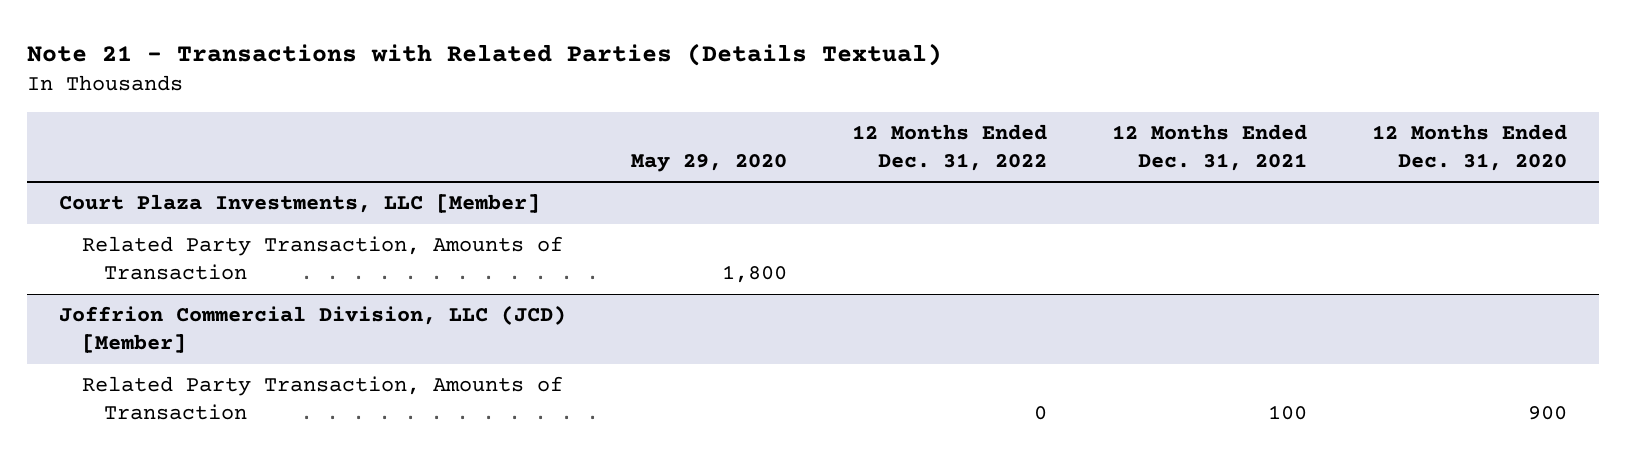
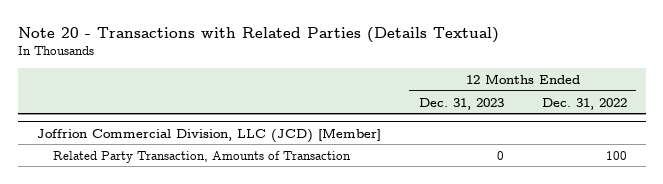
[26,42,942,66] Note 21 - Transactions with Related Parties (Details Textual) -> [17,26,499,43] Note 20 - Transactions with Related Parties (Details Textual)
[631,153,788,172] May 29, 2020 -> none
[1111,123,1307,171] 12 Months Ended Dec. 31, 2021 -> none
[1371,123,1567,171] 12 Months Ended Dec. 31, 2020 -> none
none -> [418,97,504,110] Dec. 31, 2023
[59,194,541,214] Court Plaza Investments, LLC [Member] -> none
[81,236,563,280] Related Party Transaction, Amounts of Transaction -> none
[1034,405,1048,420] 0 -> [605,150,627,160] 100

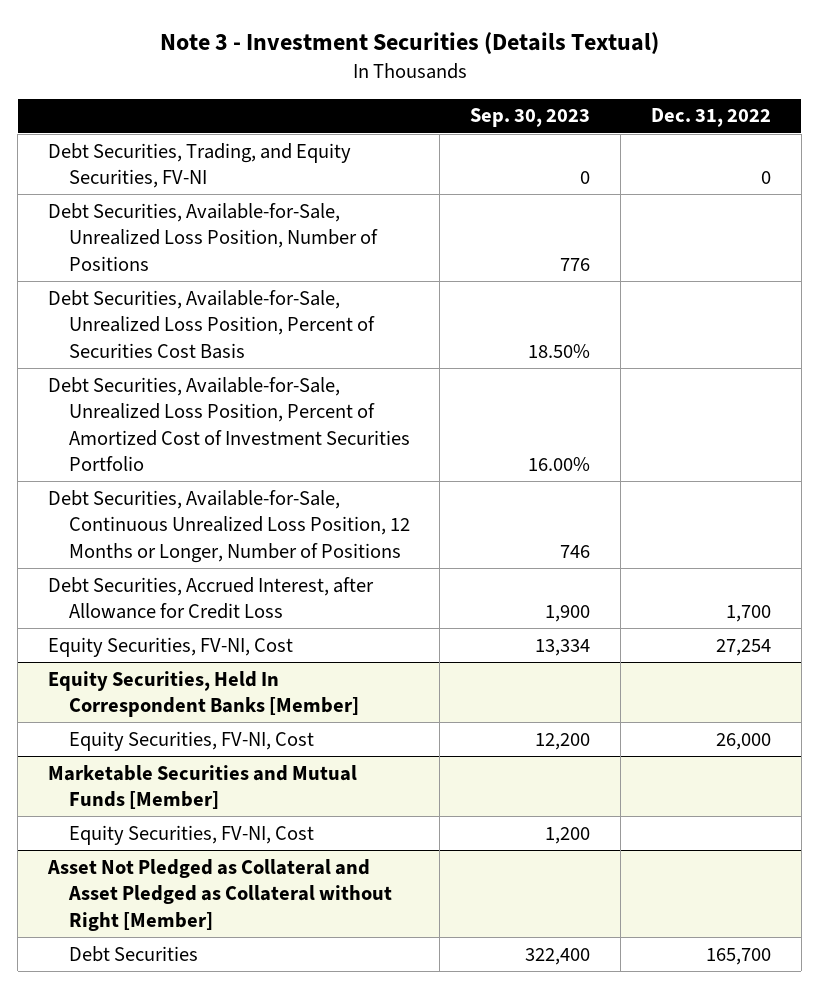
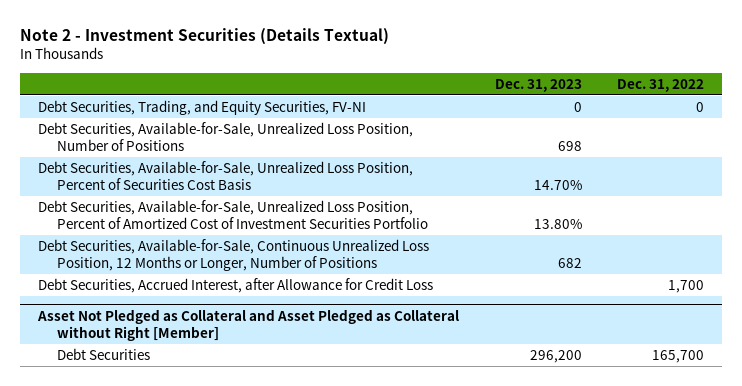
[159,31,659,54] Note 3 - Investment Securities (Details Textual) -> [20,27,390,45] Note 2 - Investment Securities (Details Textual)
[470,108,591,128] Sep. 30, 2023 -> none
none -> [494,78,582,92] Dec. 31, 2023
[48,636,294,657] Equity Securities, FV-NI, Cost -> none
[48,670,359,718] Equity Securities, Held In Correspondent Banks [Member] -> none
[68,730,314,751] Equity Securities, FV-NI, Cost -> none
[48,764,358,810] Marketable Securities and Mutual Funds [Member] -> none
[68,824,314,845] Equity Securities, FV-NI, Cost -> none

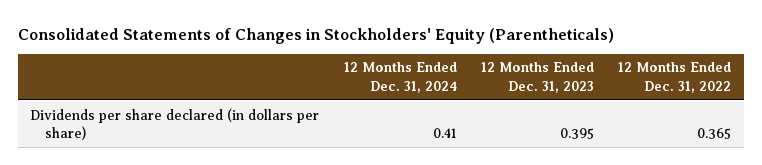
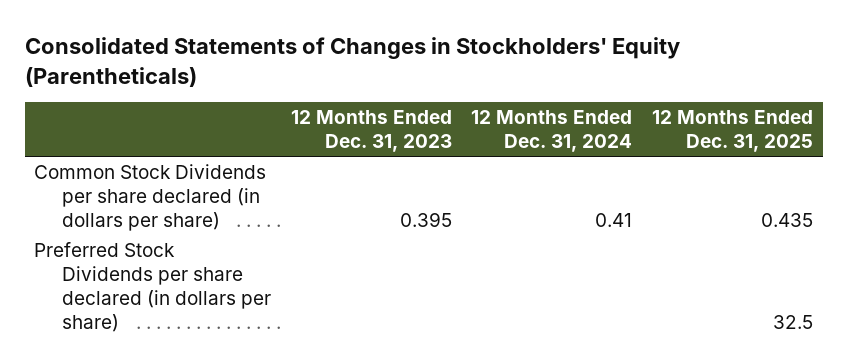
[618,62,732,93] 12 Months Ended Dec. 31, 2022 -> none
none -> [651,110,813,153] 12 Months Ended Dec. 31, 2025
[30,107,320,140] Dividends per share declared (in dollars per share) -> [34,163,267,232] Common Stock Dividends per share declared (in dollars per share)
none -> [34,241,272,333] Preferred Stock Dividends per share declared (in dollars per share)

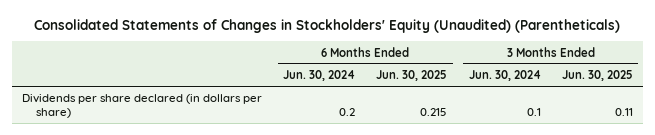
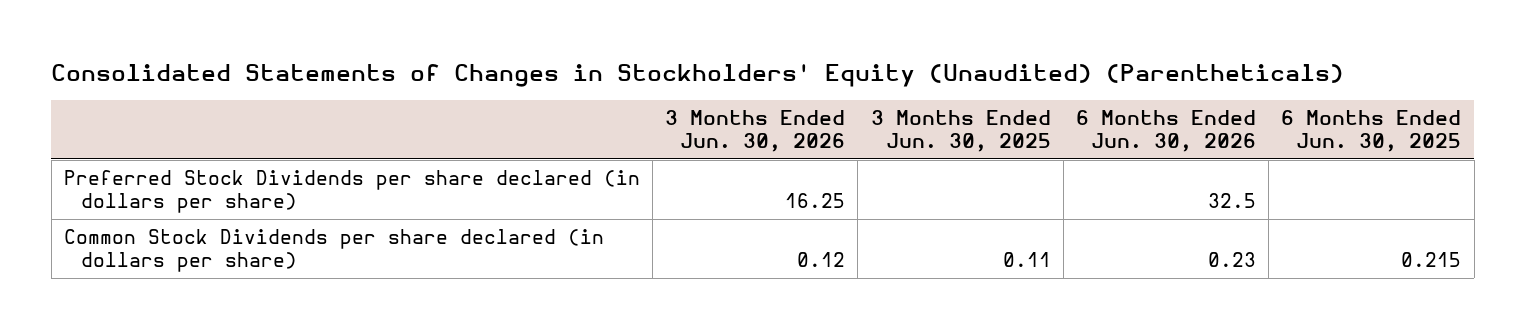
[283,70,356,82] Jun. 30, 2024 -> none
[468,70,541,82] Jun. 30, 2024 -> none
none -> [665,110,846,152] 3 Months Ended Jun. 30, 2026
none -> [1076,110,1257,152] 6 Months Ended Jun. 30, 2026
none -> [63,170,640,213] Preferred Stock Dividends per share declared (in dollars per share)
[22,94,263,119] Dividends per share declared (in dollars per share) -> [63,229,604,272] Common Stock Dividends per share declared (in dollars per share)

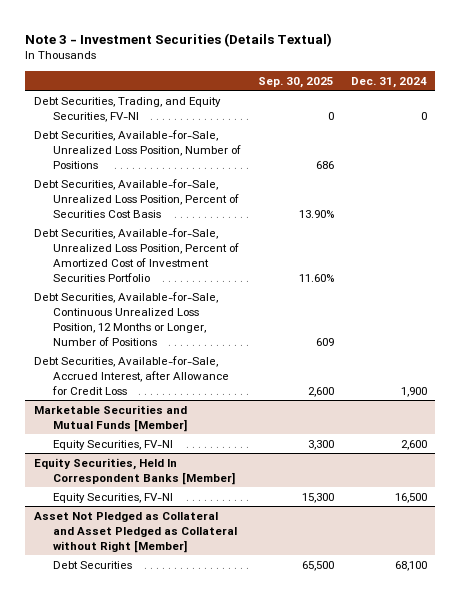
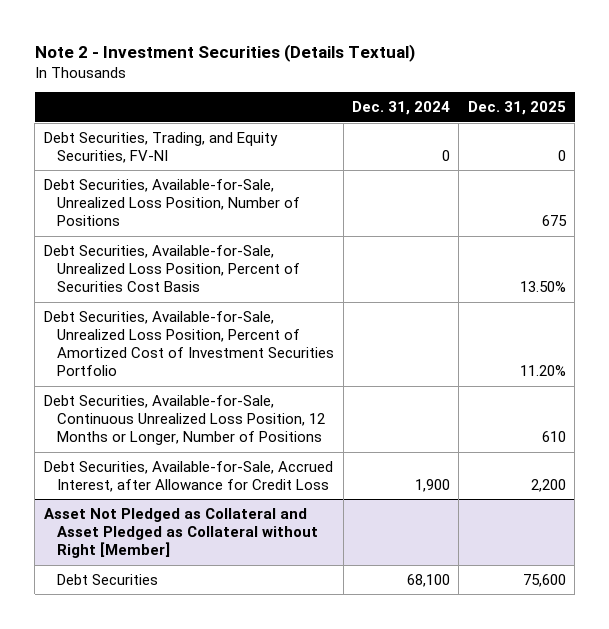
[25,32,333,47] Note 3 - Investment Securities (Details Textual) -> [34,43,415,62] Note 2 - Investment Securities (Details Textual)
[257,76,334,88] Sep. 30, 2025 -> none
none -> [467,101,566,116] Dec. 31, 2025
[33,404,187,432] Marketable Securities and Mutual Funds [Member] -> none
[52,439,173,450] Equity Securities, FV-NI -> none
[33,457,235,485] Equity Securities, Held In Correspondent Banks [Member] -> none
[52,492,173,503] Equity Securities, FV-NI -> none

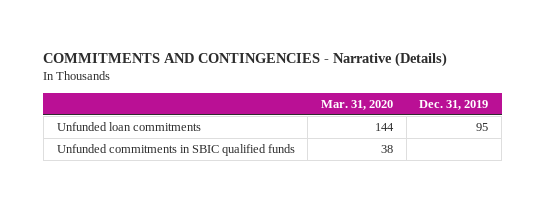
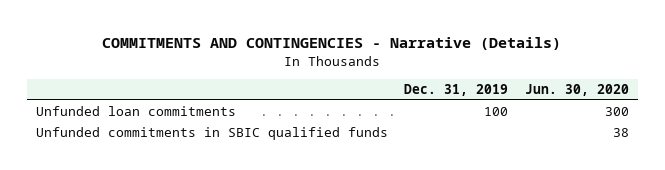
[321,100,394,111] Mar. 31, 2020 -> none
none -> [525,83,630,96] Jun. 30, 2020
[476,122,489,131] 95 -> [484,107,509,117] 100

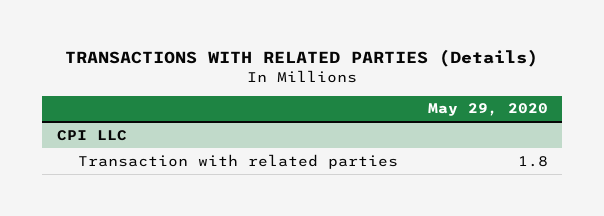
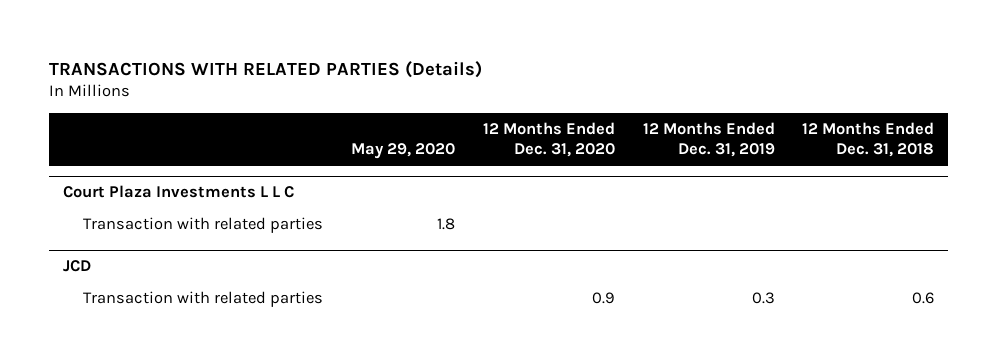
none -> [482,121,615,158] 12 Months Ended Dec. 31, 2020
none -> [642,121,775,158] 12 Months Ended Dec. 31, 2019
none -> [802,121,935,158] 12 Months Ended Dec. 31, 2018
[56,129,127,141] CPI LLC -> [63,185,295,199] Court Plaza Investments L L C
none -> [63,260,92,273] JCD
none -> [83,291,324,308] Transaction with related parties

